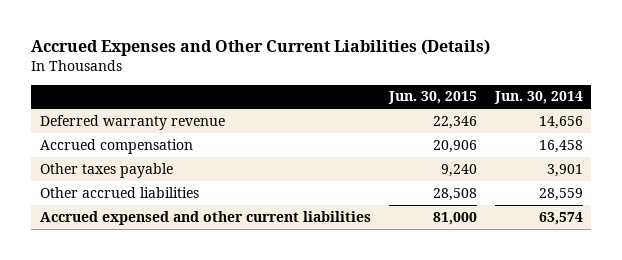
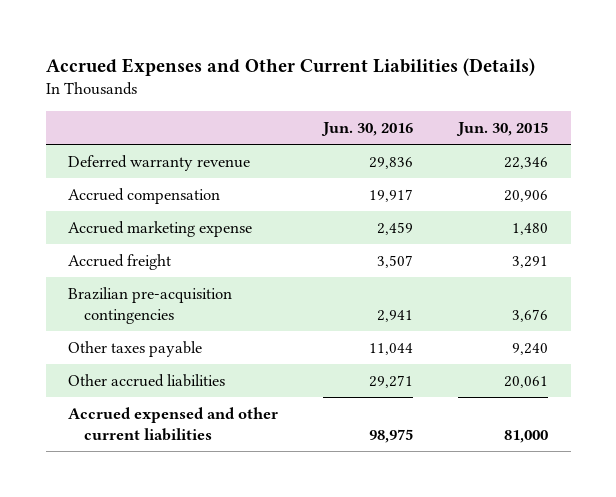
[493,91,583,105] Jun. 30, 2014 -> none
none -> [321,121,414,136] Jun. 30, 2016
none -> [68,221,253,238] Accrued marketing expense
none -> [68,254,172,271] Accrued freight
none -> [68,287,233,324] Brazilian pre-acquisition contingencies
[432,187,477,201] 28,508 -> [504,376,549,389] 20,061

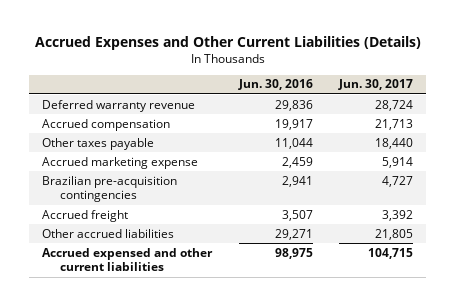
[456,121,549,136] Jun. 30, 2015 -> none
none -> [338,79,414,91] Jun. 30, 2017
[68,341,203,358] Other taxes payable -> [42,137,155,150] Other taxes payable
[68,254,172,271] Accrued freight -> [42,209,129,222] Accrued freight

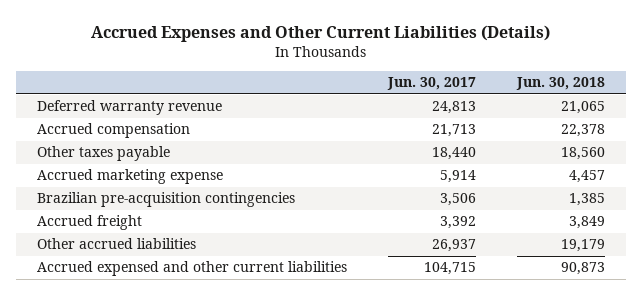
[237,79,313,91] Jun. 30, 2016 -> none
none -> [516,77,606,91] Jun. 30, 2018
[375,99,414,111] 28,724 -> [431,101,476,115] 24,813
[382,175,414,187] 4,727 -> [439,193,476,207] 3,506
[375,228,414,240] 21,805 -> [431,239,476,253] 26,937

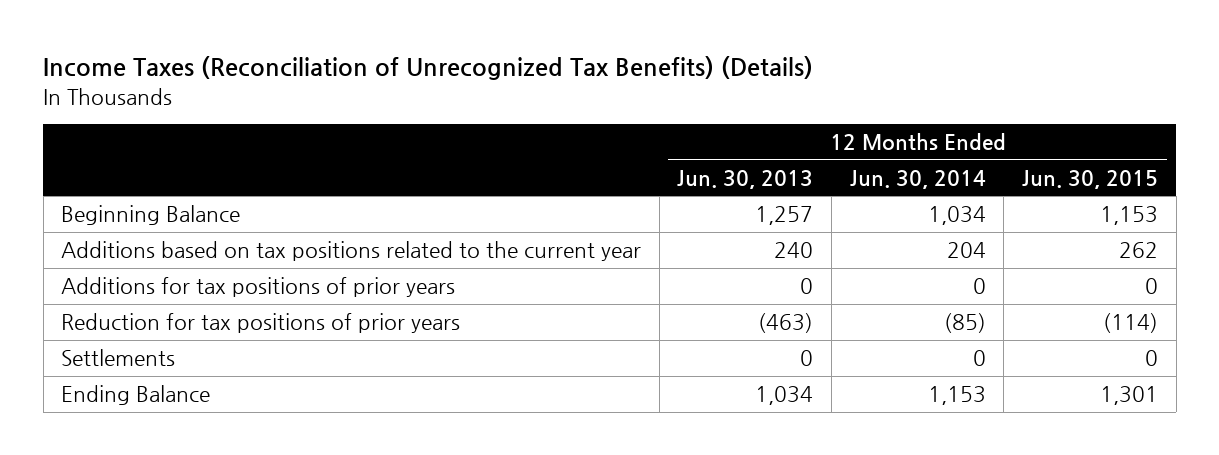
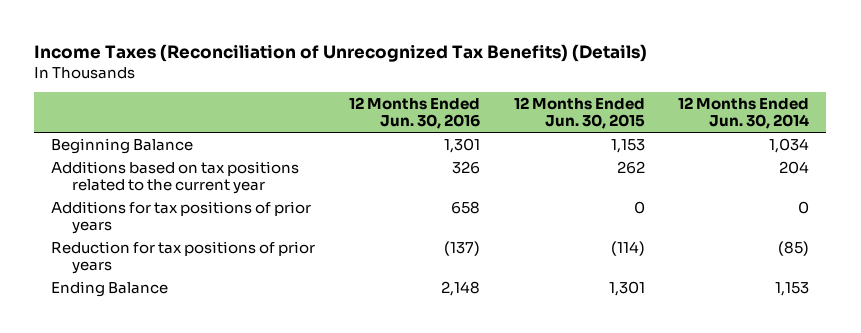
[677,169,814,189] Jun. 30, 2013 -> none
none -> [348,97,480,130] 12 Months Ended Jun. 30, 2016
[61,349,176,367] Settlements -> none

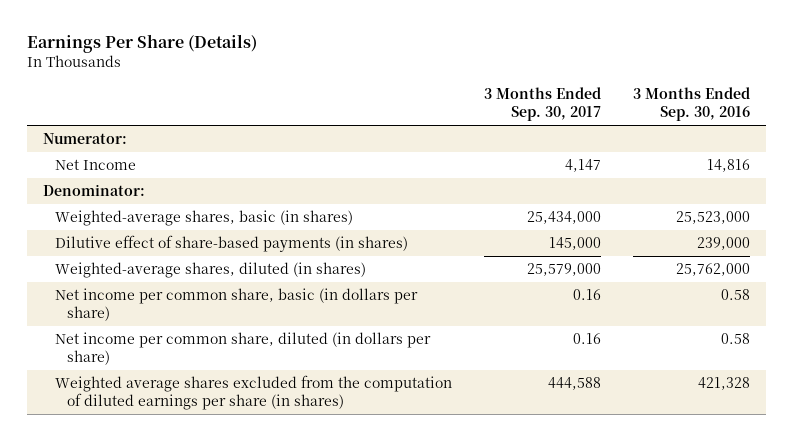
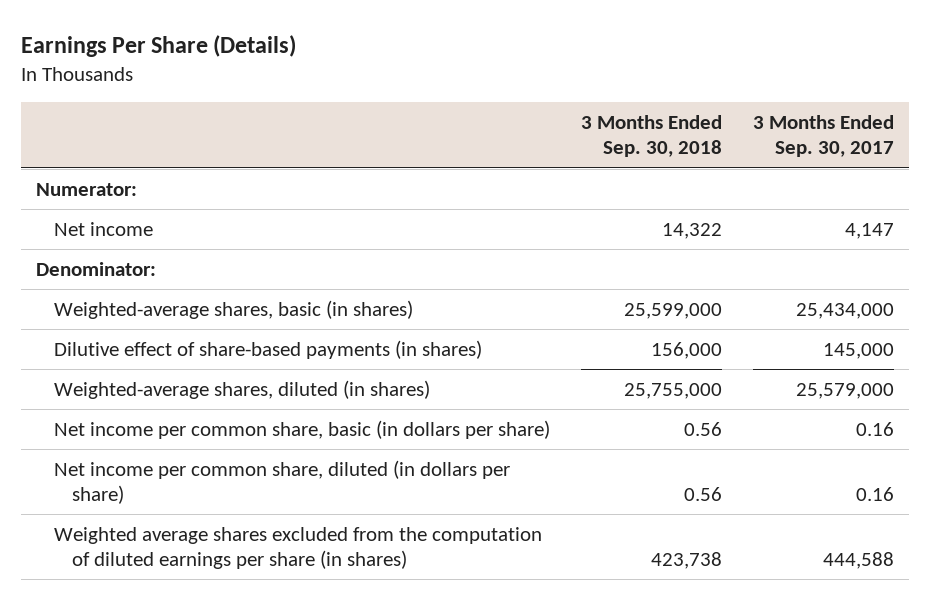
[632,87,750,121] 3 Months Ended Sep. 30, 2016 -> none
none -> [580,115,722,158] 3 Months Ended Sep. 30, 2018
[54,159,136,171] Net Income -> [53,221,153,236] Net income

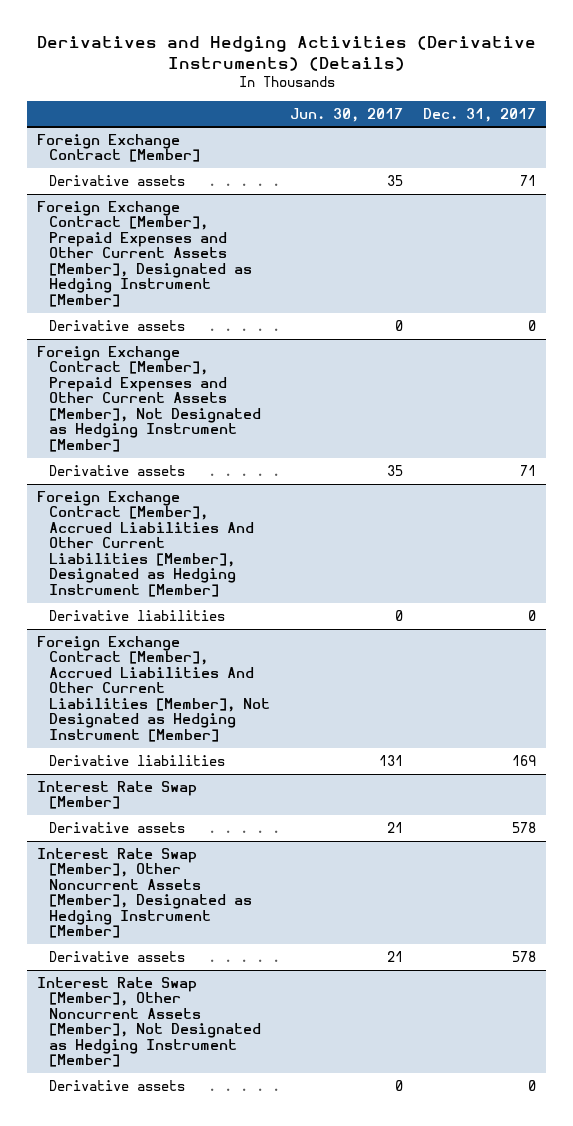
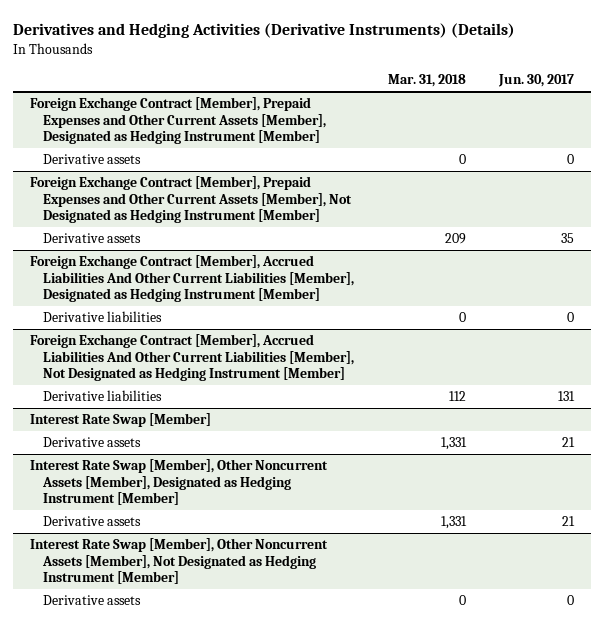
[422,107,536,122] Dec. 31, 2017 -> none
none -> [387,74,466,88] Mar. 31, 2018
[37,133,201,163] Foreign Exchange Contract [Member] -> none
[49,174,186,186] Derivative assets -> none

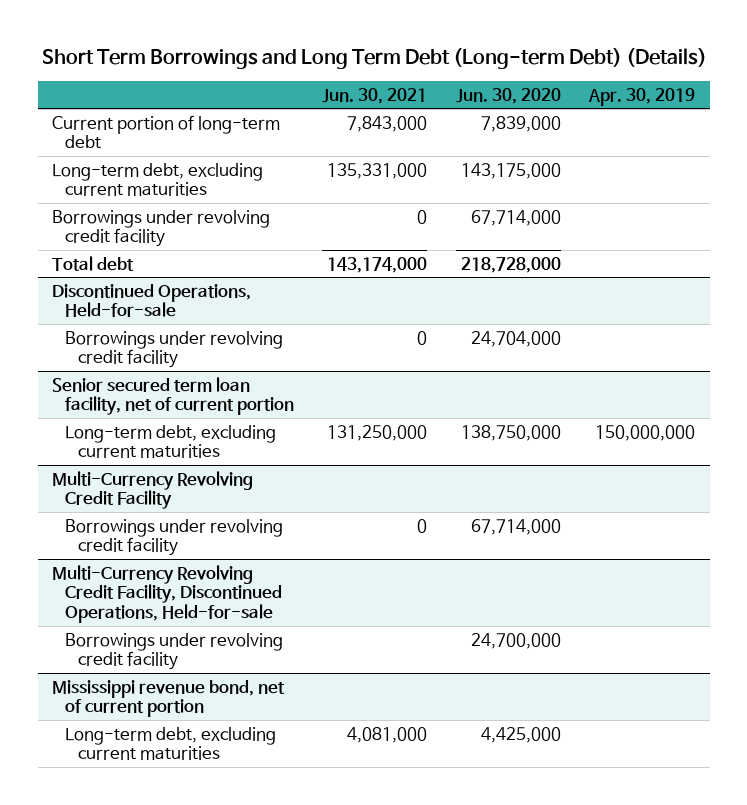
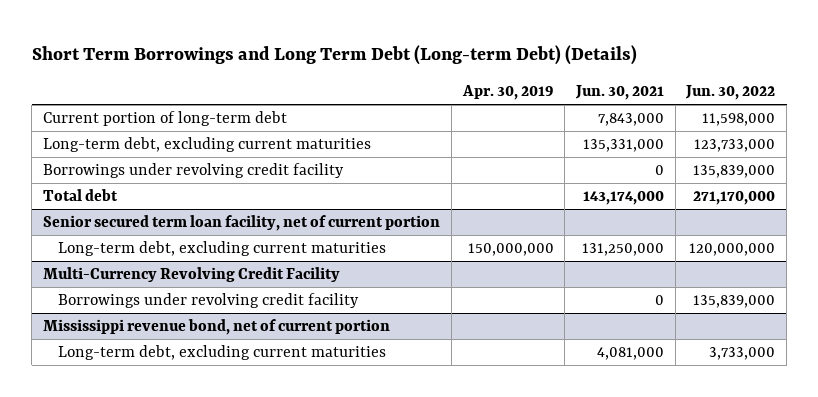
[455,87,561,104] Jun. 30, 2020 -> none
none -> [685,85,776,101] Jun. 30, 2022
[51,283,251,318] Discontinued Operations, Held-for-sale -> none
[65,330,284,369] Borrowings under revolving credit facility -> none
[51,564,283,624] Multi-Currency Revolving Credit Facility, Discontinued Operations, Held-for-sale -> none
[65,632,284,671] Borrowings under revolving credit facility -> none

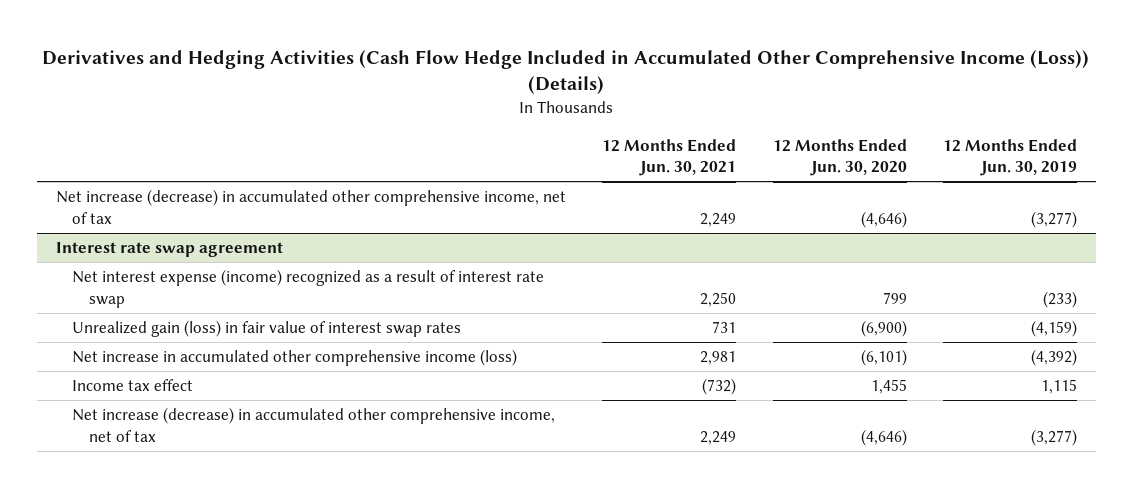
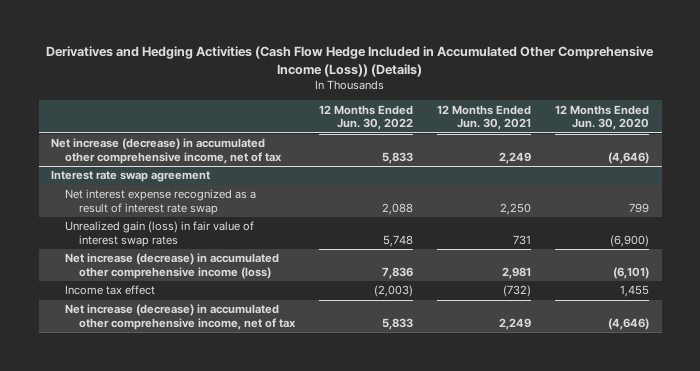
[943,138,1078,177] 12 Months Ended Jun. 30, 2019 -> none
none -> [319,104,414,131] 12 Months Ended Jun. 30, 2022
[72,269,545,308] Net interest expense (income) recognized as a result of interest rate swap -> [64,189,256,215] Net interest expense recognized as a result of interest rate swap
[72,349,518,367] Net increase in accumulated other comprehensive income (loss) -> [64,253,279,279] Net increase (decrease) in accumulated other comprehensive income (loss)

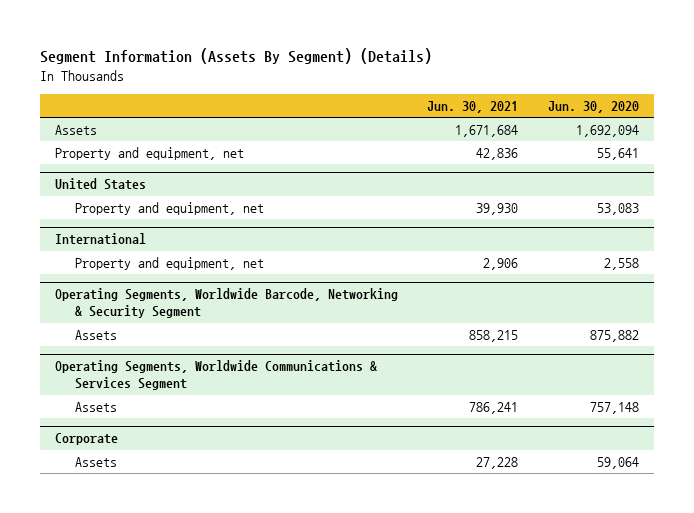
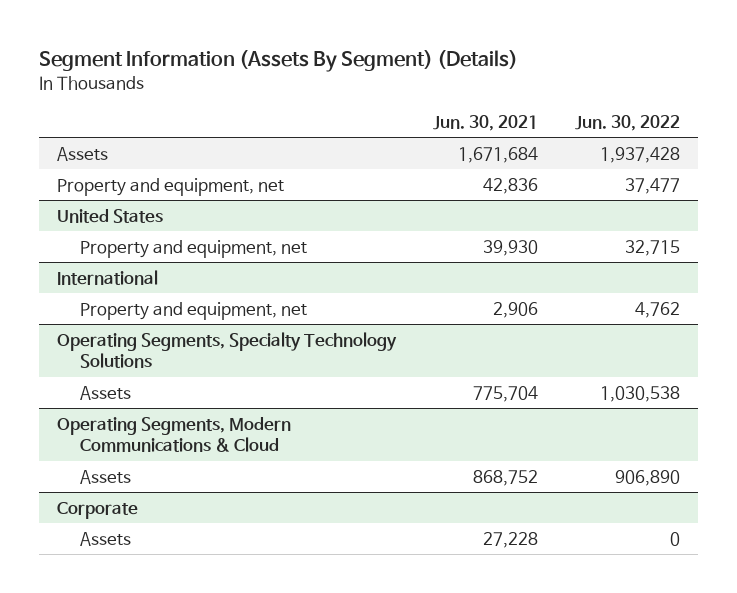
[548,101,640,114] Jun. 30, 2020 -> none
none -> [574,114,680,131] Jun. 30, 2022
[54,288,398,319] Operating Segments, Worldwide Barcode, Networking & Security Segment -> none
[54,360,377,391] Operating Segments, Worldwide Communications & Services Segment -> none
none -> [57,331,398,369] Operating Segments, Specialty Technology Solutions
[469,330,519,343] 858,215 -> [472,385,538,402] 775,704
none -> [57,416,292,453] Operating Segments, Modern Communications & Cloud
[469,402,519,415] 786,241 -> [472,469,538,486] 868,752

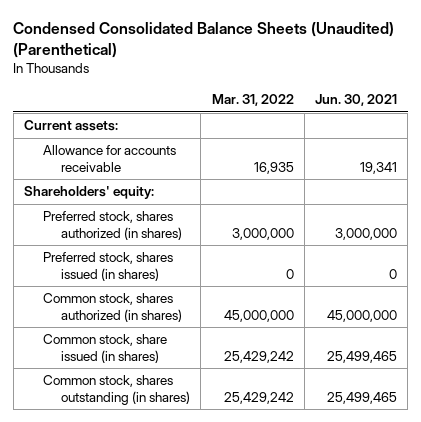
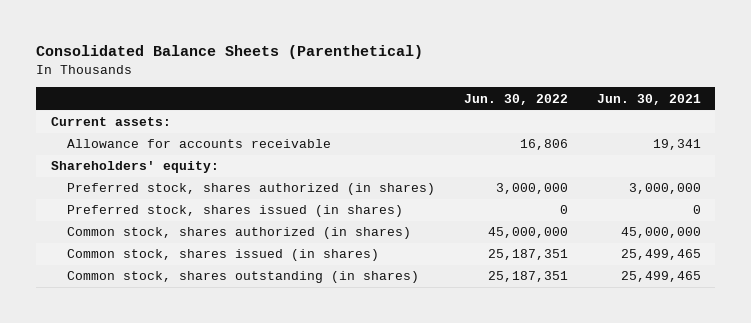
[13,22,395,59] Condensed Consolidated Balance Sheets (Unaudited) (Parenthetical) -> [36,45,424,60] Consolidated Balance Sheets (Parenthetical)
[211,94,294,107] Mar. 31, 2022 -> none
none -> [463,93,568,105] Jun. 30, 2022
[42,334,167,363] Common stock, share issued (in shares) -> [66,249,379,262] Common stock, shares issued (in shares)

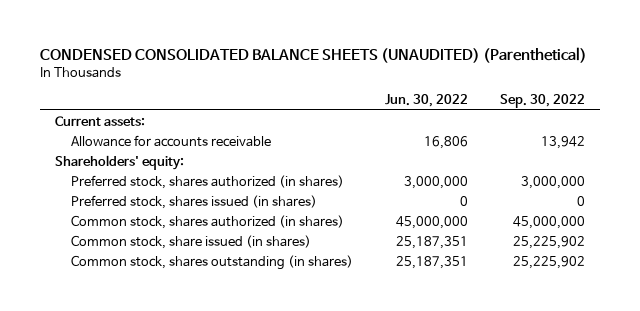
[36,45,424,60] Consolidated Balance Sheets (Parenthetical) -> [39,46,587,63] CONDENSED CONSOLIDATED BALANCE SHEETS (UNAUDITED) (Parenthetical)
[596,93,701,105] Jun. 30, 2021 -> none
none -> [499,94,585,109] Sep. 30, 2022
[66,249,379,262] Common stock, shares issued (in shares) -> [71,234,312,249] Common stock, share issued (in shares)

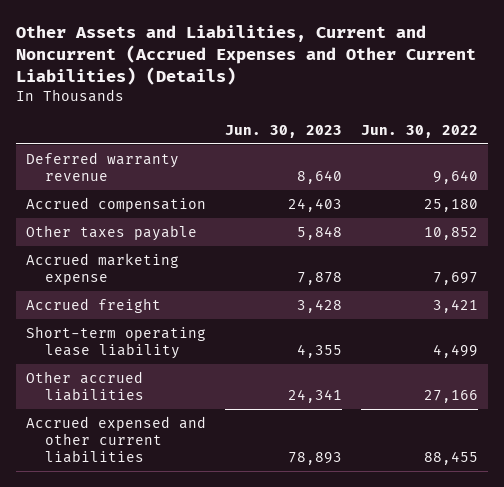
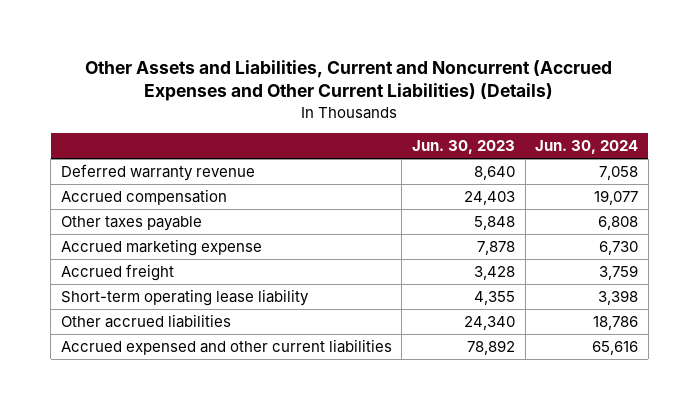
[361,124,479,138] Jun. 30, 2022 -> none
none -> [535,139,639,154] Jun. 30, 2024
[287,389,342,404] 24,341 -> [463,316,515,331] 24,340
[287,452,342,466] 78,893 -> [466,340,515,356] 78,892

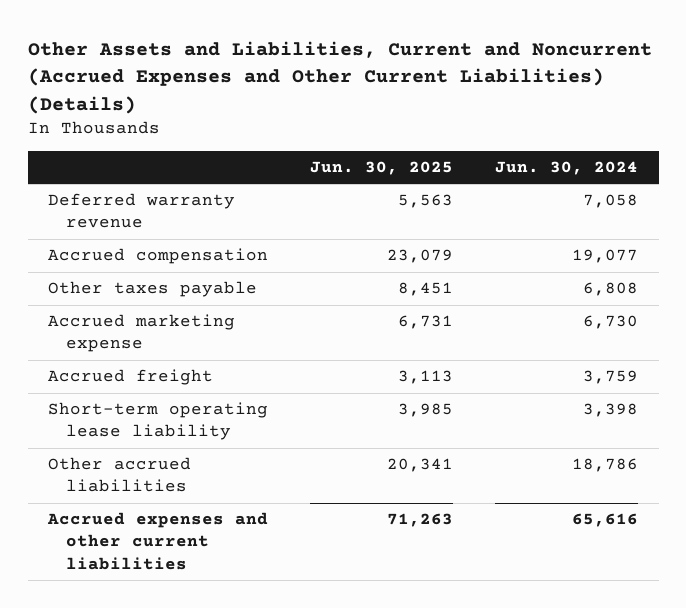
[411,139,515,154] Jun. 30, 2023 -> none
none -> [310,161,454,176] Jun. 30, 2025
[60,339,392,356] Accrued expensed and other current liabilities -> [47,512,269,570] Accrued expenses and other current liabilities

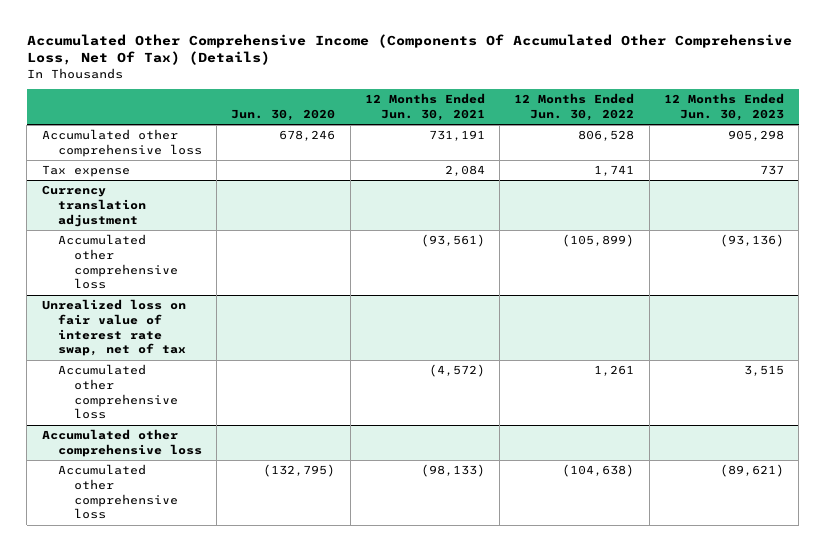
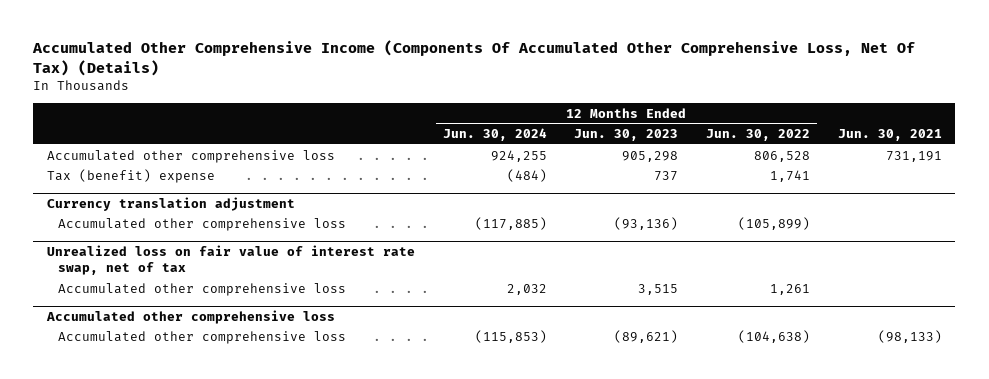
[231,109,336,122] Jun. 30, 2020 -> none
[364,93,485,122] 12 Months Ended Jun. 30, 2021 -> none
none -> [442,127,547,141] Jun. 30, 2024
none -> [837,128,942,141] Jun. 30, 2021
[41,165,130,178] Tax expense -> [47,168,216,183] Tax (benefit) expense

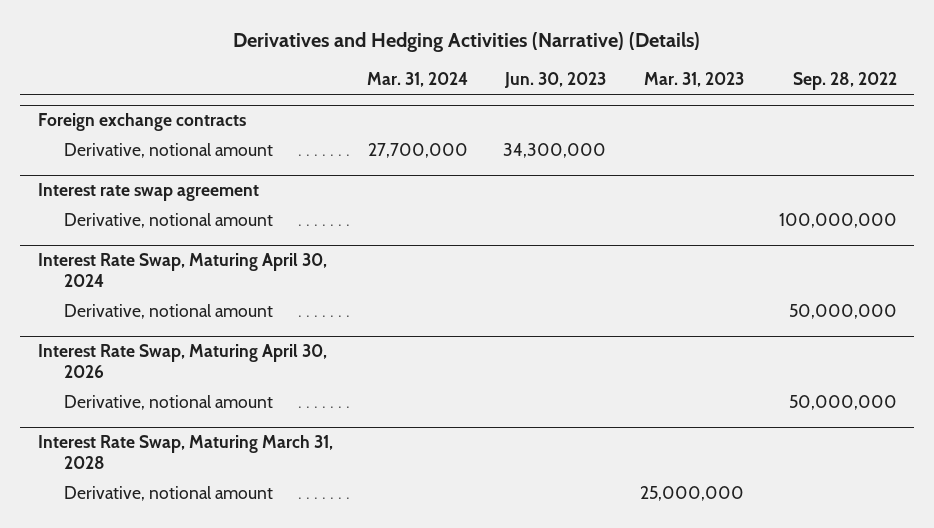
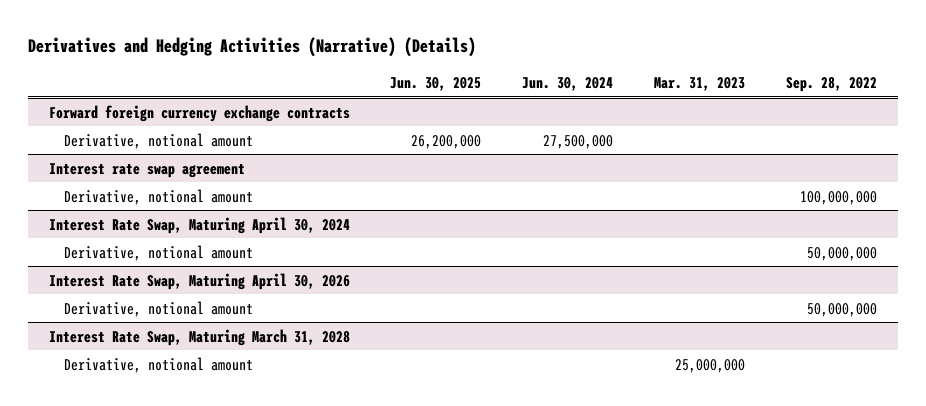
[367,72,469,88] Mar. 31, 2024 -> none
[503,72,606,89] Jun. 30, 2023 -> none
none -> [390,76,482,91] Jun. 30, 2025
none -> [522,76,614,91] Jun. 30, 2024
[37,113,246,132] Foreign exchange contracts -> [48,104,350,122] Forward foreign currency exchange contracts

